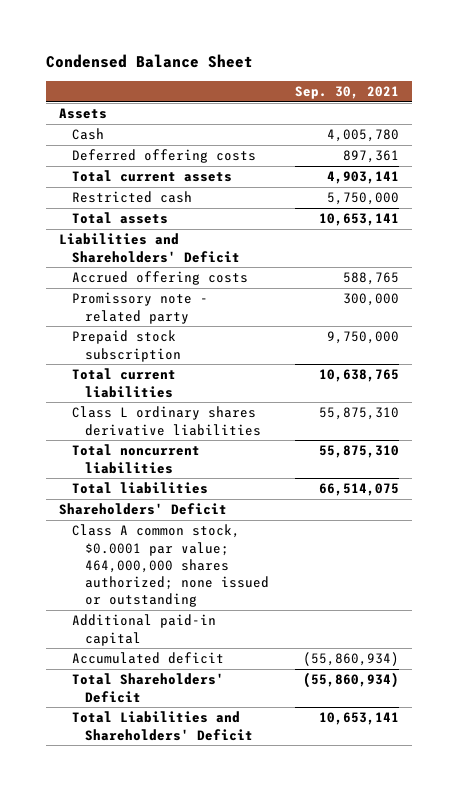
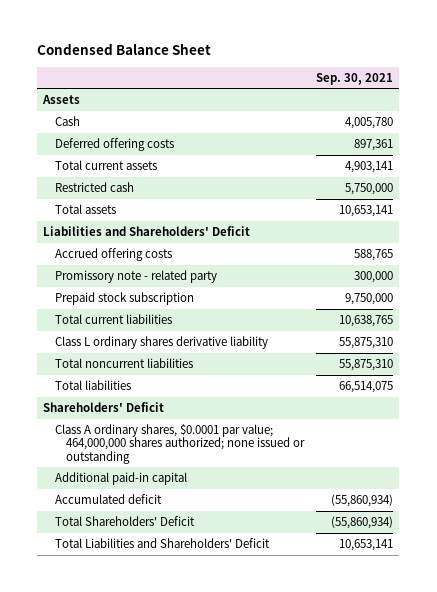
[72,406,262,436] Class L ordinary shares derivative liabilities -> [54,336,268,350] Class L ordinary shares derivative liability
[72,524,270,608] Class A common stock, $0.0001 par value; 464,000,000 shares authorized; none issued or outstanding -> [54,424,306,464] Class A ordinary shares, $0.0001 par value; 464,000,000 shares authorized; none issued or outstanding

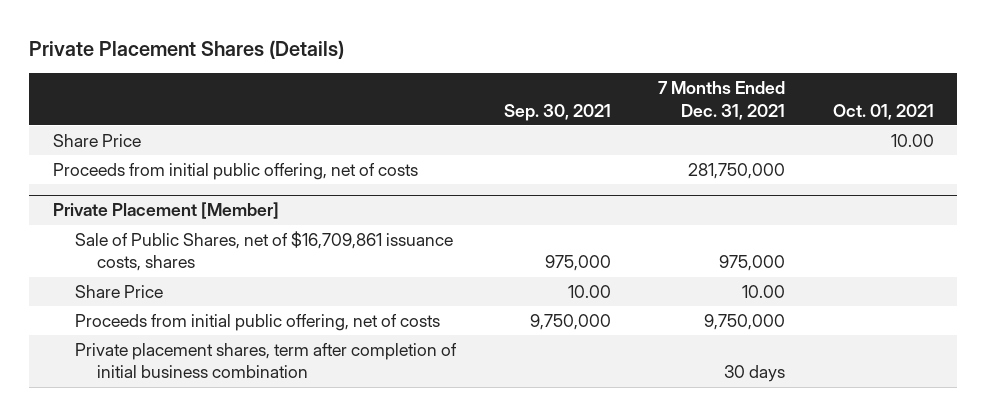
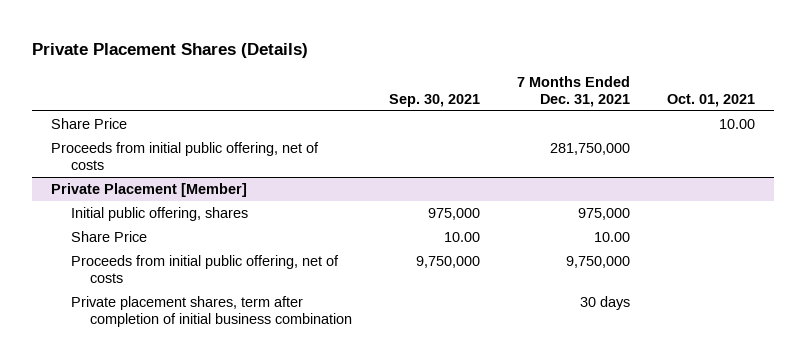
[74,231,453,272] Sale of Public Shares, net of $16,709,861 issuance costs, shares -> [70,206,248,221] Initial public offering, shares

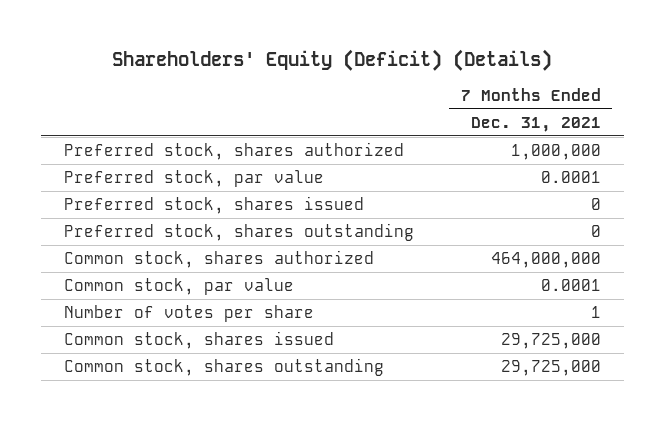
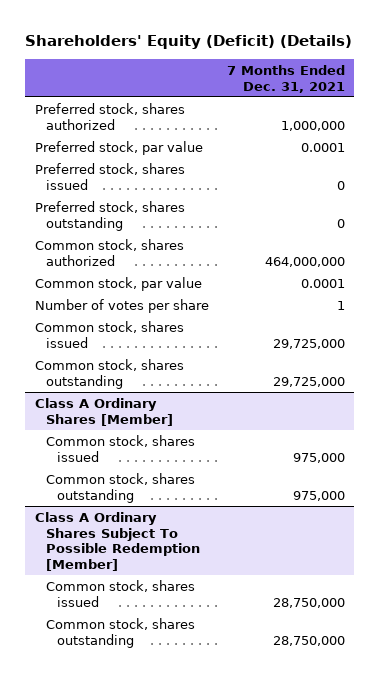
none -> [34,397,173,426] Class A Ordinary Shares [Member]
none -> [45,434,195,462] Common stock, shares issued
none -> [45,472,195,503] Common stock, shares outstanding
none -> [34,511,200,572] Class A Ordinary Shares Subject To Possible Redemption [Member]
none -> [45,579,195,607] Common stock, shares issued
none -> [45,617,195,648] Common stock, shares outstanding

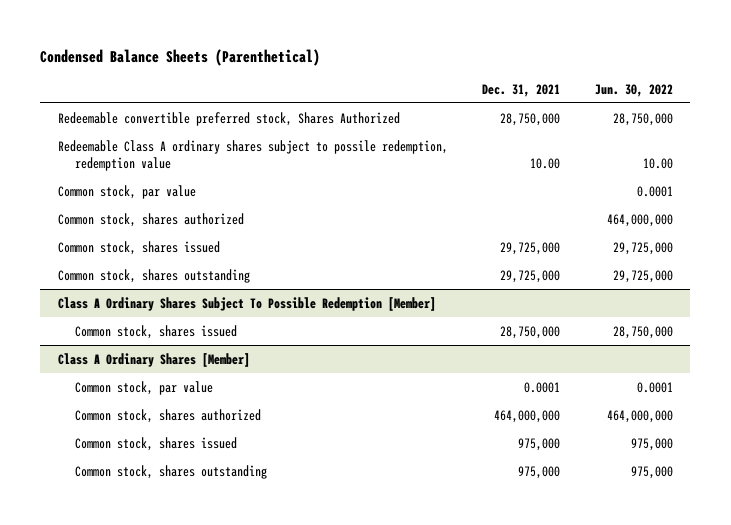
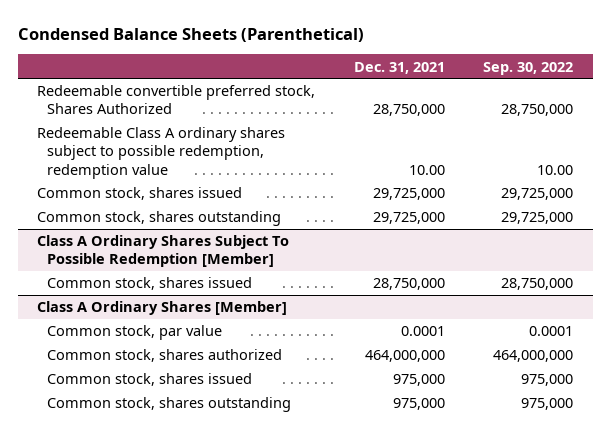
[594,83,673,97] Jun. 30, 2022 -> none
none -> [483,61,574,75] Sep. 30, 2022
[57,184,196,199] Common stock, par value -> none
[57,212,244,227] Common stock, shares authorized -> none
[57,139,448,171] Redeemable Class A ordinary shares subject to possile redemption, redemption value -> [37,127,286,179] Redeemable Class A ordinary shares subject to possible redemption, redemption value

